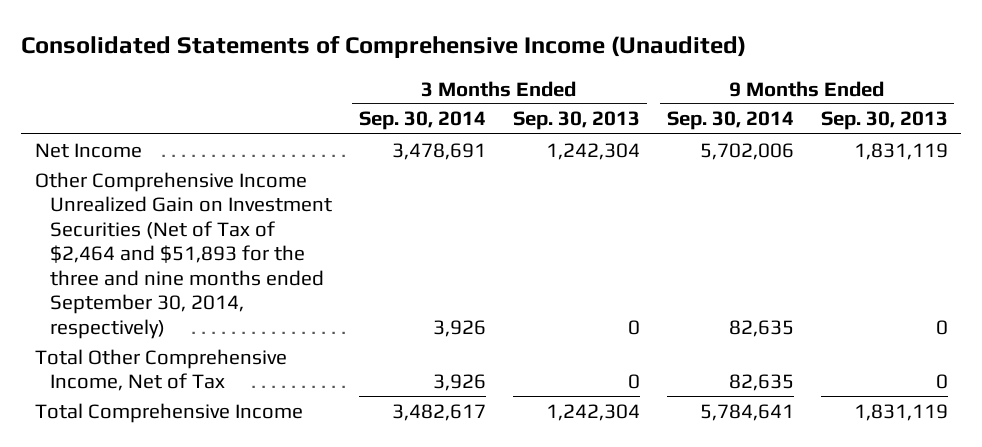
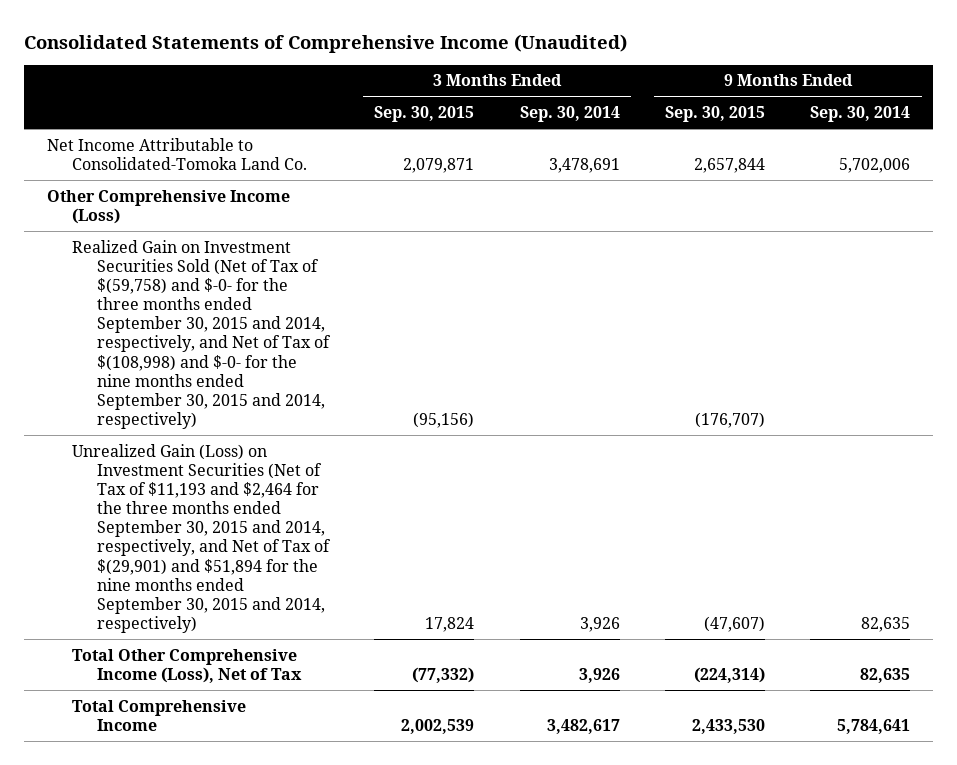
[512,111,640,131] Sep. 30, 2013 -> none
[820,111,948,131] Sep. 30, 2013 -> none
none -> [374,106,475,123] Sep. 30, 2015
none -> [664,106,765,123] Sep. 30, 2015
[34,142,142,158] Net Income -> [46,137,307,170] Net Income Attributable to Consolidated-Tomoka Land Co.
none -> [46,189,290,224] Other Comprehensive Income (Loss)
none -> [71,239,331,430] Realized Gain on Investment Securities Sold (Net of Tax of $(59,758) and $-0- for the three months ended September 30, 2015 and 2014, respectively, and Net of Tax of $(108,998) and $-0- for the nine months ended September 30, 2015 and 2014, respectively)
[34,171,333,339] Other Comprehensive Income Unrealized Gain on Investment Securities (Net of Tax of $2,464 and $51,893 for the three and nine months ended September 30, 2014, respectively) -> [71,443,331,634] Unrealized Gain (Loss) on Investment Securities (Net of Tax of $11,193 and $2,464 for the three months ended September 30, 2015 and 2014, respectively, and Net of Tax of $(29,901) and $51,894 for the nine months ended September 30, 2015 and 2014, respectively)
[34,348,287,392] Total Other Comprehensive Income, Net of Tax -> [71,648,302,683] Total Other Comprehensive Income (Loss), Net of Tax

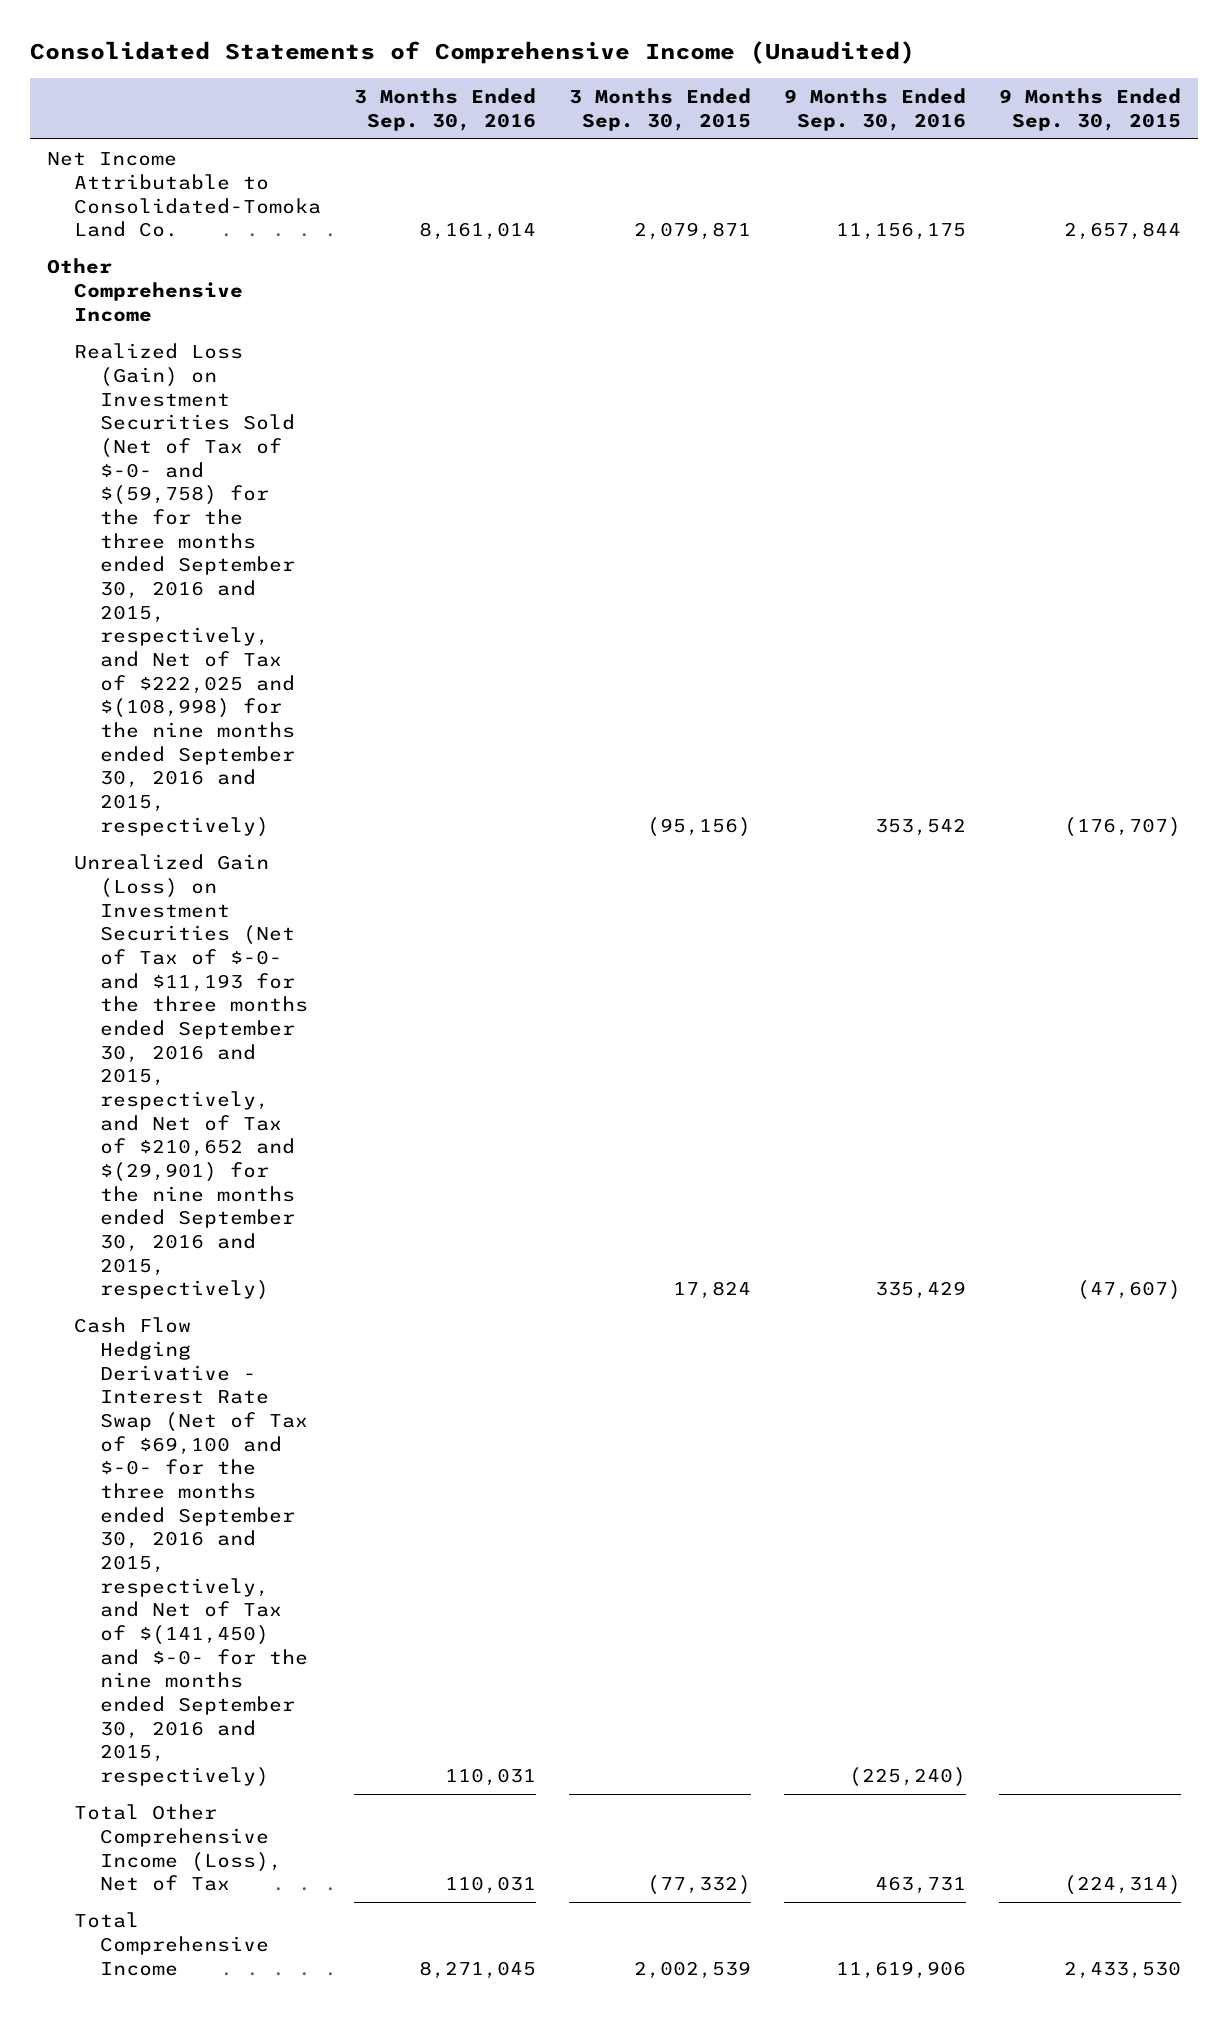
[519,106,620,123] Sep. 30, 2014 -> none
[810,106,911,123] Sep. 30, 2014 -> none
none -> [353,87,536,131] 3 Months Ended Sep. 30, 2016
none -> [784,87,967,131] 9 Months Ended Sep. 30, 2016
[46,189,290,224] Other Comprehensive Income (Loss) -> [46,258,243,322] Other Comprehensive Income
[71,239,331,430] Realized Gain on Investment Securities Sold (Net of Tax of $(59,758) and $-0- for the three months ended September 30, 2015 and 2014, respectively, and Net of Tax of $(108,998) and $-0- for the nine months ended September 30, 2015 and 2014, respectively) -> [73,343,296,837] Realized Loss (Gain) on Investment Securities Sold (Net of Tax of $-0- and $(59,758) for the for the three months ended September 30, 2016 and 2015, respectively, and Net of Tax of $222,025 and $(108,998) for the nine months ended September 30, 2016 and 2015, respectively)
[71,443,331,634] Unrealized Gain (Loss) on Investment Securities (Net of Tax of $11,193 and $2,464 for the three months ended September 30, 2015 and 2014, respectively, and Net of Tax of $(29,901) and $51,894 for the nine months ended September 30, 2015 and 2014, respectively) -> [73,854,309,1301] Unrealized Gain (Loss) on Investment Securities (Net of Tax of $-0- and $11,193 for the three months ended September 30, 2016 and 2015, respectively, and Net of Tax of $210,652 and $(29,901) for the nine months ended September 30, 2016 and 2015, respectively)
none -> [73,1317,309,1787] Cash Flow Hedging Derivative - Interest Rate Swap (Net of Tax of $69,100 and $-0- for the three months ended September 30, 2016 and 2015, respectively, and Net of Tax of $(141,450) and $-0- for the nine months ended September 30, 2016 and 2015, respectively)

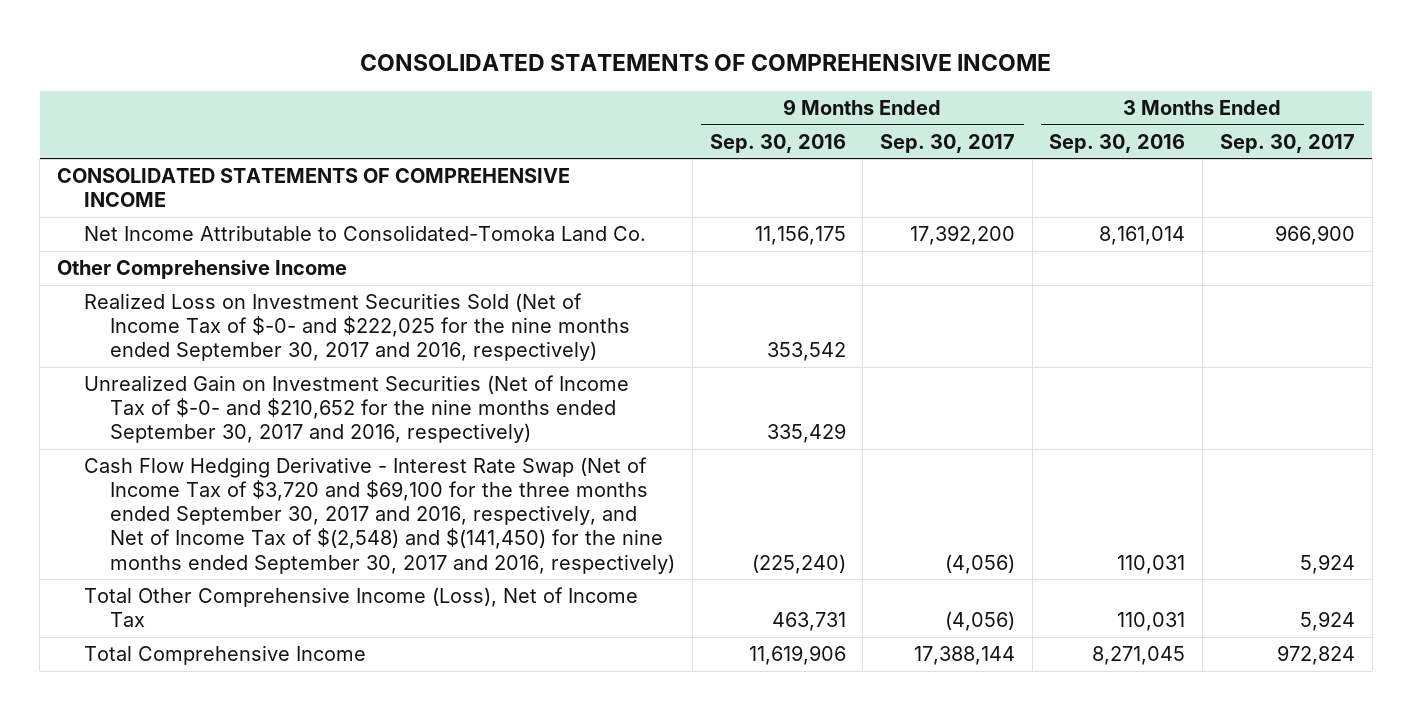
[30,40,916,64] Consolidated Statements of Comprehensive Income (Unaudited) -> [360,54,1052,72] CONSOLIDATED STATEMENTS OF COMPREHENSIVE INCOME
[568,87,751,131] 3 Months Ended Sep. 30, 2015 -> none
[999,87,1182,131] 9 Months Ended Sep. 30, 2015 -> none
none -> [880,133,1016,153] Sep. 30, 2017
none -> [1219,133,1355,153] Sep. 30, 2017
none -> [57,168,571,208] CONSOLIDATED STATEMENTS OF COMPREHENSIVE INCOME
[73,343,296,837] Realized Loss (Gain) on Investment Securities Sold (Net of Tax of $-0- and $(59,758) for the for the three months ended September 30, 2016 and 2015, respectively, and Net of Tax of $222,025 and $(108,998) for the nine months ended September 30, 2016 and 2015, respectively) -> [83,293,631,362] Realized Loss on Investment Securities Sold (Net of Income Tax of $-0- and $222,025 for the nine months ended September 30, 2017 and 2016, respectively)
[73,854,309,1301] Unrealized Gain (Loss) on Investment Securities (Net of Tax of $-0- and $11,193 for the three months ended September 30, 2016 and 2015, respectively, and Net of Tax of $210,652 and $(29,901) for the nine months ended September 30, 2016 and 2015, respectively) -> [83,375,629,444] Unrealized Gain on Investment Securities (Net of Income Tax of $-0- and $210,652 for the nine months ended September 30, 2017 and 2016, respectively)
[73,1317,309,1787] Cash Flow Hedging Derivative - Interest Rate Swap (Net of Tax of $69,100 and $-0- for the three months ended September 30, 2016 and 2015, respectively, and Net of Tax of $(141,450) and $-0- for the nine months ended September 30, 2016 and 2015, respectively) -> [83,457,676,574] Cash Flow Hedging Derivative - Interest Rate Swap (Net of Income Tax of $3,720 and $69,100 for the three months ended September 30, 2017 and 2016, respectively, and Net of Income Tax of $(2,548) and $(141,450) for the nine months ended September 30, 2017 and 2016, respectively)
[73,1804,283,1892] Total Other Comprehensive Income (Loss), Net of Tax -> [83,587,638,628] Total Other Comprehensive Income (Loss), Net of Income Tax

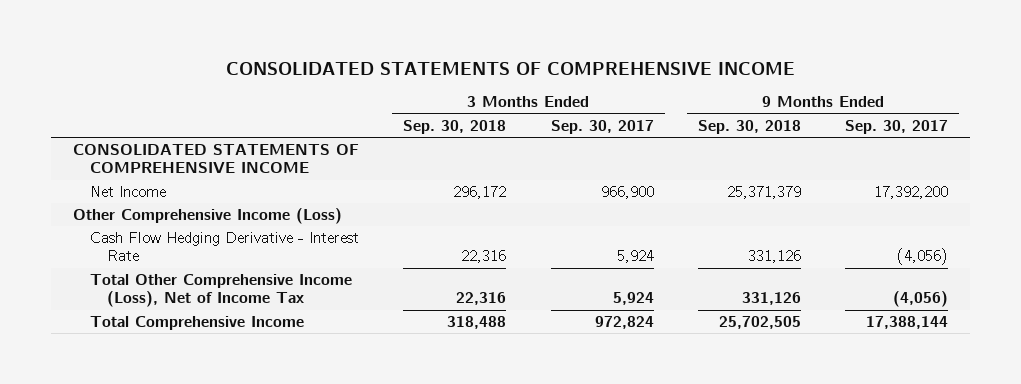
[709,133,846,153] Sep. 30, 2016 -> none
[1049,133,1186,153] Sep. 30, 2016 -> none
none -> [403,119,507,134] Sep. 30, 2018
none -> [697,119,801,134] Sep. 30, 2018
[83,293,631,362] Realized Loss on Investment Securities Sold (Net of Income Tax of $-0- and $222,025 for the nine months ended September 30, 2017 and 2016, respectively) -> none
[83,375,629,444] Unrealized Gain on Investment Securities (Net of Income Tax of $-0- and $210,652 for the nine months ended September 30, 2017 and 2016, respectively) -> none
[83,225,646,242] Net Income Attributable to Consolidated-Tomoka Land Co. -> [90,185,167,197] Net Income
[57,260,348,280] Other Comprehensive Income -> [73,207,343,224] Other Comprehensive Income (Loss)
[83,457,676,574] Cash Flow Hedging Derivative - Interest Rate Swap (Net of Income Tax of $3,720 and $69,100 for the three months ended September 30, 2017 and 2016, respectively, and Net of Income Tax of $(2,548) and $(141,450) for the nine months ended September 30, 2017 and 2016, respectively) -> [90,231,360,262] Cash Flow Hedging Derivative - Interest Rate

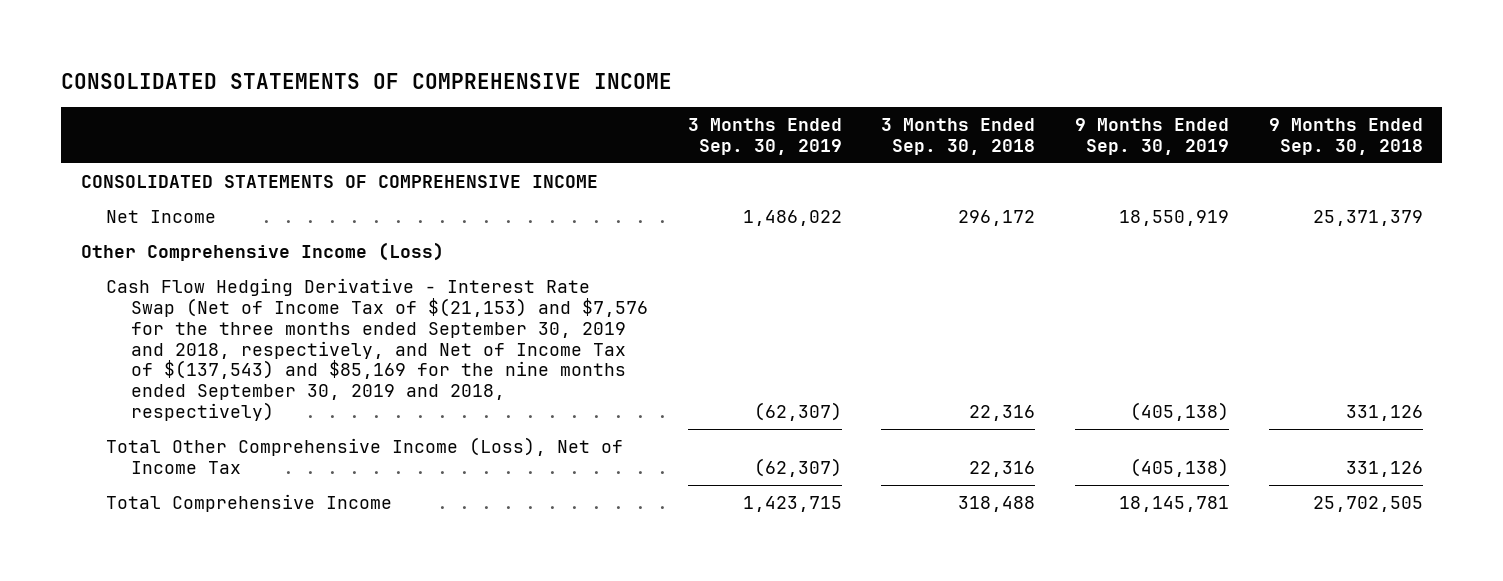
[550,119,654,134] Sep. 30, 2017 -> none
[844,119,948,134] Sep. 30, 2017 -> none
none -> [687,117,842,155] 3 Months Ended Sep. 30, 2019
none -> [1074,117,1229,155] 9 Months Ended Sep. 30, 2019
[90,231,360,262] Cash Flow Hedging Derivative - Interest Rate -> [105,278,648,422] Cash Flow Hedging Derivative - Interest Rate Swap (Net of Income Tax of $(21,153) and $7,576 for the three months ended September 30, 2019 and 2018, respectively, and Net of Income Tax of $(137,543) and $85,169 for the nine months ended September 30, 2019 and 2018, respectively)

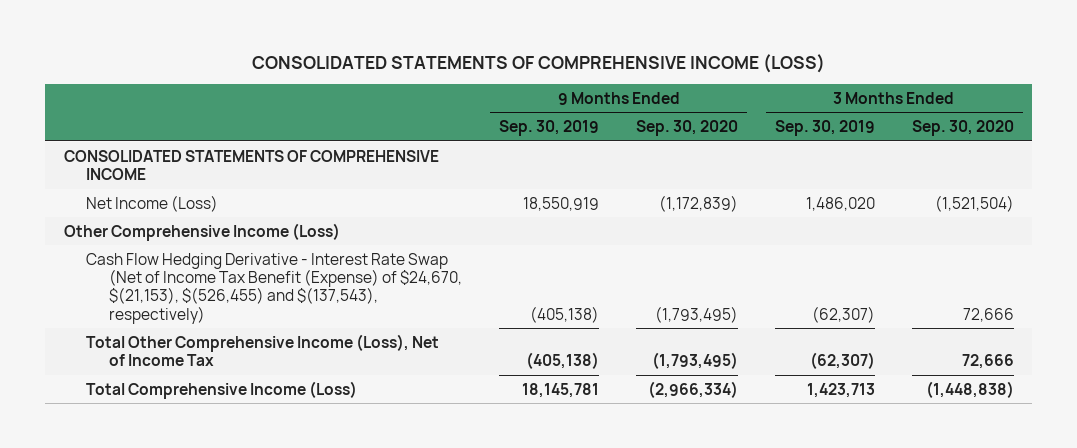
[61,72,673,89] CONSOLIDATED STATEMENTS OF COMPREHENSIVE INCOME -> [251,53,825,73] CONSOLIDATED STATEMENTS OF COMPREHENSIVE INCOME (LOSS)
[881,117,1036,155] 3 Months Ended Sep. 30, 2018 -> none
[1268,117,1423,155] 9 Months Ended Sep. 30, 2018 -> none
none -> [636,120,739,137] Sep. 30, 2020
none -> [911,120,1014,137] Sep. 30, 2020
[105,210,216,224] Net Income -> [86,194,219,212] Net Income (Loss)
[742,210,842,227] 1,486,022 -> [805,196,875,211] 1,486,020
[105,278,648,422] Cash Flow Hedging Derivative - Interest Rate Swap (Net of Income Tax of $(21,153) and $7,576 for the three months ended September 30, 2019 and 2018, respectively, and Net of Income Tax of $(137,543) and $85,169 for the nine months ended September 30, 2019 and 2018, respectively) -> [86,252,463,324] Cash Flow Hedging Derivative - Interest Rate Swap (Net of Income Tax Benefit (Expense) of $24,670, $(21,153), $(526,455) and $(137,543), respectively)
[105,494,392,513] Total Comprehensive Income -> [86,380,358,399] Total Comprehensive Income (Loss)
[742,496,842,513] 1,423,715 -> [806,382,875,398] 1,423,713

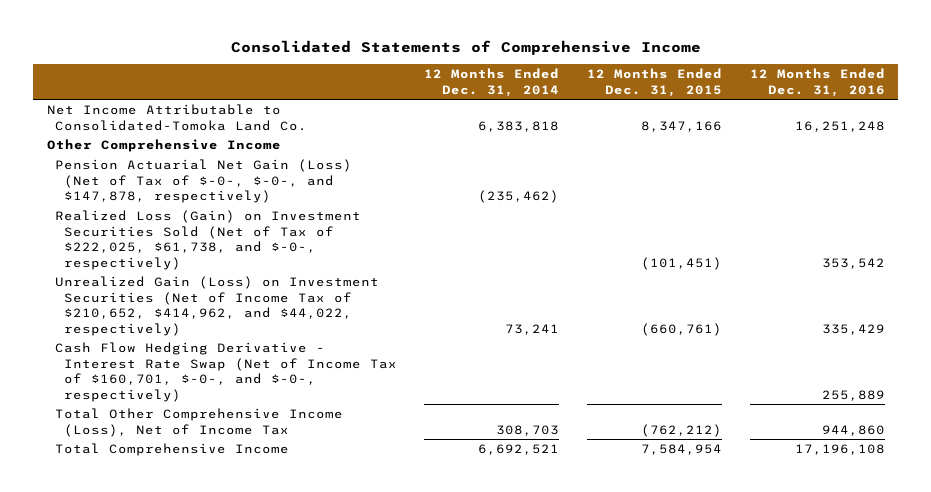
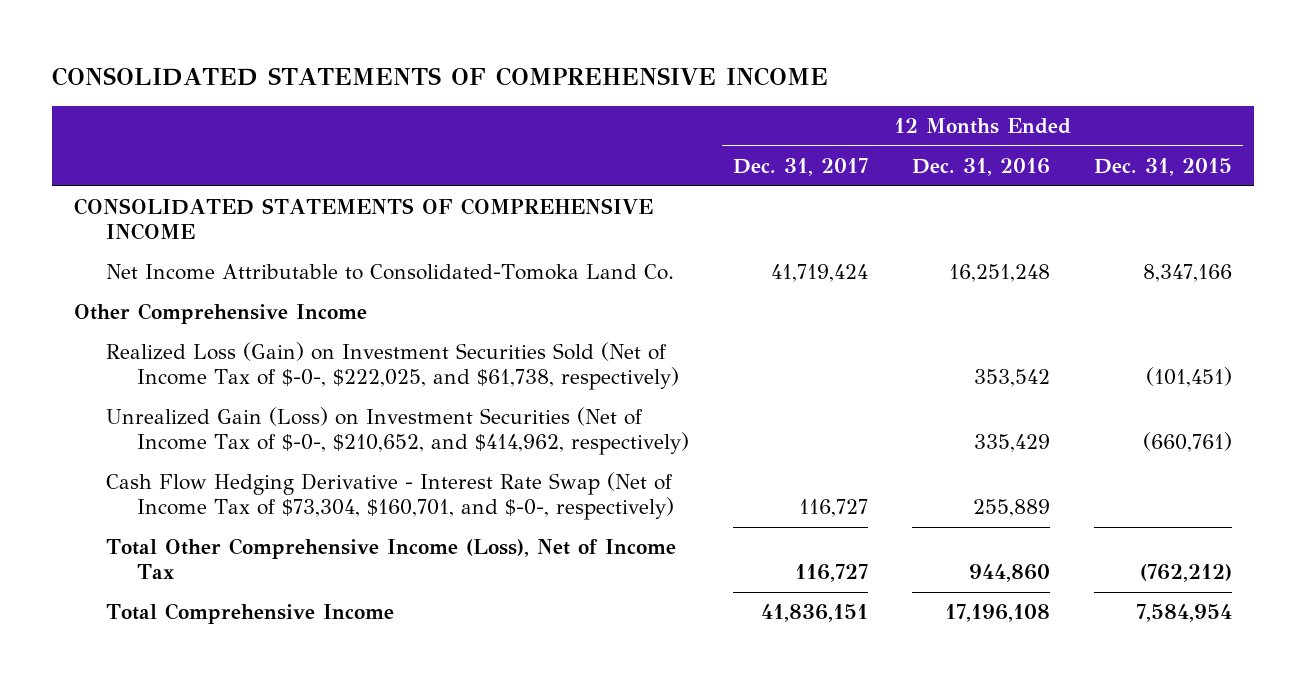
[230,39,701,55] Consolidated Statements of Comprehensive Income -> [52,66,829,86] CONSOLIDATED STATEMENTS OF COMPREHENSIVE INCOME
[424,68,560,97] 12 Months Ended Dec. 31, 2014 -> none
none -> [733,158,869,177] Dec. 31, 2017
none -> [74,198,654,241] CONSOLIDATED STATEMENTS OF COMPREHENSIVE INCOME
[55,159,353,204] Pension Actuarial Net Gain (Loss) (Net of Tax of $-0-, $-0-, and $147,878, respectively) -> none
[55,210,362,270] Realized Loss (Gain) on Investment Securities Sold (Net of Tax of $222,025, $61,738, and $-0-, respectively) -> [105,342,680,391] Realized Loss (Gain) on Investment Securities Sold (Net of Income Tax of $-0-, $222,025, and $61,738, respectively)
[55,276,380,336] Unrealized Gain (Loss) on Investment Securities (Net of Income Tax of $210,652, $414,962, and $44,022, respectively) -> [105,407,690,456] Unrealized Gain (Loss) on Investment Securities (Net of Income Tax of $-0-, $210,652, and $414,962, respectively)
[55,342,397,402] Cash Flow Hedging Derivative - Interest Rate Swap (Net of Income Tax of $160,701, $-0-, and $-0-, respectively) -> [105,472,675,521] Cash Flow Hedging Derivative - Interest Rate Swap (Net of Income Tax of $73,304, $160,701, and $-0-, respectively)

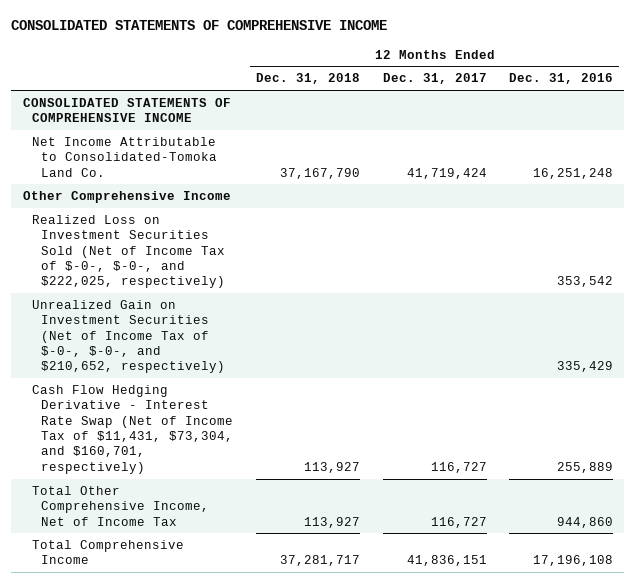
[1094,158,1233,177] Dec. 31, 2015 -> none
none -> [256,73,361,85] Dec. 31, 2018
[105,342,680,391] Realized Loss (Gain) on Investment Securities Sold (Net of Income Tax of $-0-, $222,025, and $61,738, respectively) -> [32,214,226,289] Realized Loss on Investment Securities Sold (Net of Income Tax of $-0-, $-0-, and $222,025, respectively)
[105,407,690,456] Unrealized Gain (Loss) on Investment Securities (Net of Income Tax of $-0-, $210,652, and $414,962, respectively) -> [32,299,226,374] Unrealized Gain on Investment Securities (Net of Income Tax of $-0-, $-0-, and $210,652, respectively)
[105,472,675,521] Cash Flow Hedging Derivative - Interest Rate Swap (Net of Income Tax of $73,304, $160,701, and $-0-, respectively) -> [32,384,234,474] Cash Flow Hedging Derivative - Interest Rate Swap (Net of Income Tax of $11,431, $73,304, and $160,701, respectively)
[105,538,676,580] Total Other Comprehensive Income (Loss), Net of Income Tax -> [32,485,210,526] Total Other Comprehensive Income, Net of Income Tax

